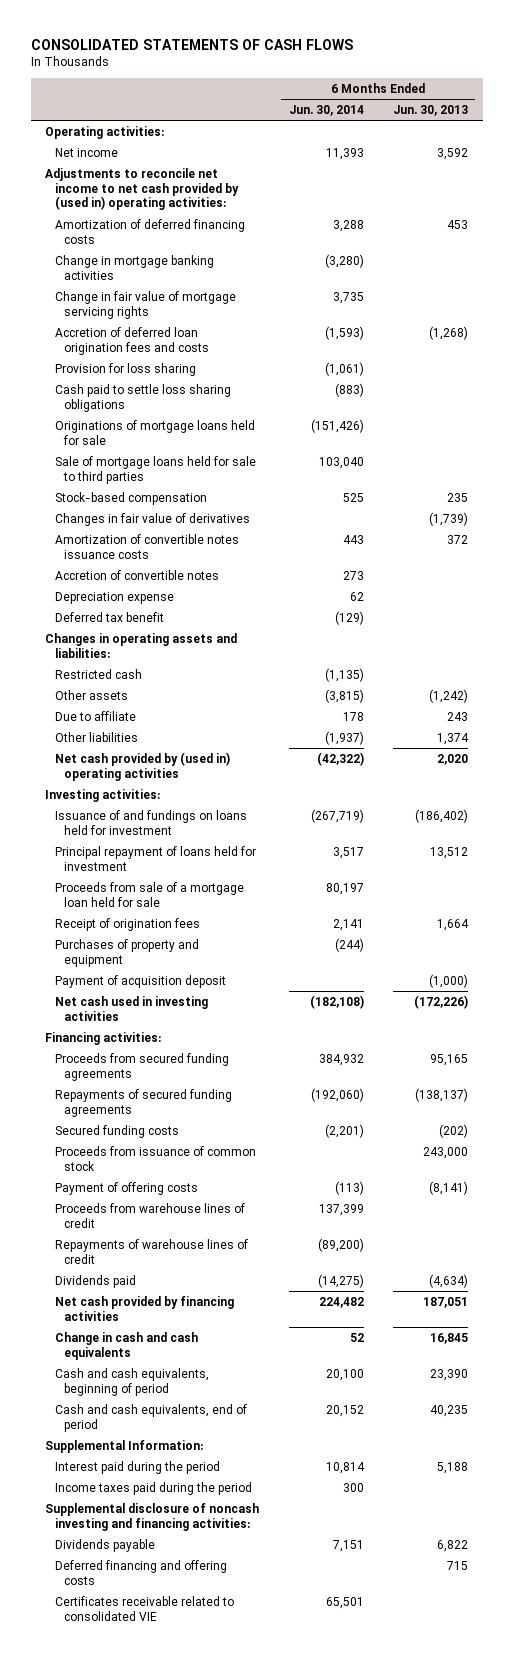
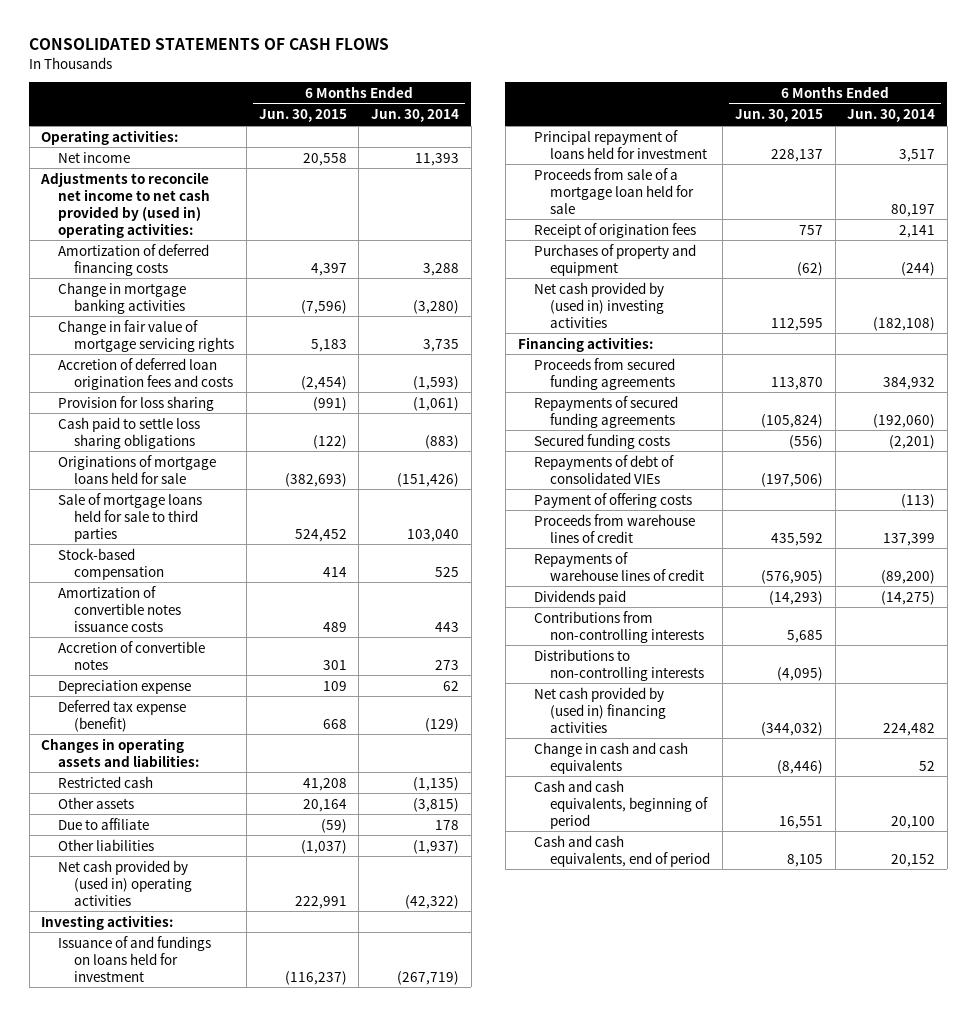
[392,105,468,117] Jun. 30, 2013 -> none
none -> [258,109,347,123] Jun. 30, 2015
[54,512,250,526] Changes in fair value of derivatives -> none
[54,611,164,622] Deferred tax benefit -> [57,699,186,732] Deferred tax expense (benefit)
[54,974,226,988] Payment of acquisition deposit -> none
[54,995,208,1021] Net cash used in investing activities -> [533,281,665,328] Net cash provided by (used in) investing activities
[54,1145,256,1171] Proceeds from issuance of common stock -> none
none -> [533,454,674,484] Repayments of debt of consolidated VIEs
none -> [533,610,705,643] Contributions from non-controlling interests
none -> [533,648,705,681] Distributions to non-controlling interests
[54,1295,234,1321] Net cash provided by financing activities -> [533,686,667,733] Net cash provided by (used in) financing activities
[45,1439,204,1453] Supplemental Information: -> none
[54,1460,220,1474] Interest paid during the period -> none
[54,1481,252,1495] Income taxes paid during the period -> none
[45,1502,260,1531] Supplemental disclosure of noncash investing and financing activities: -> none
[54,1538,155,1552] Dividends payable -> none
[54,1559,227,1585] Deferred financing and offering costs -> none
[54,1595,234,1621] Certificates receivable related to consolidated VIE -> none

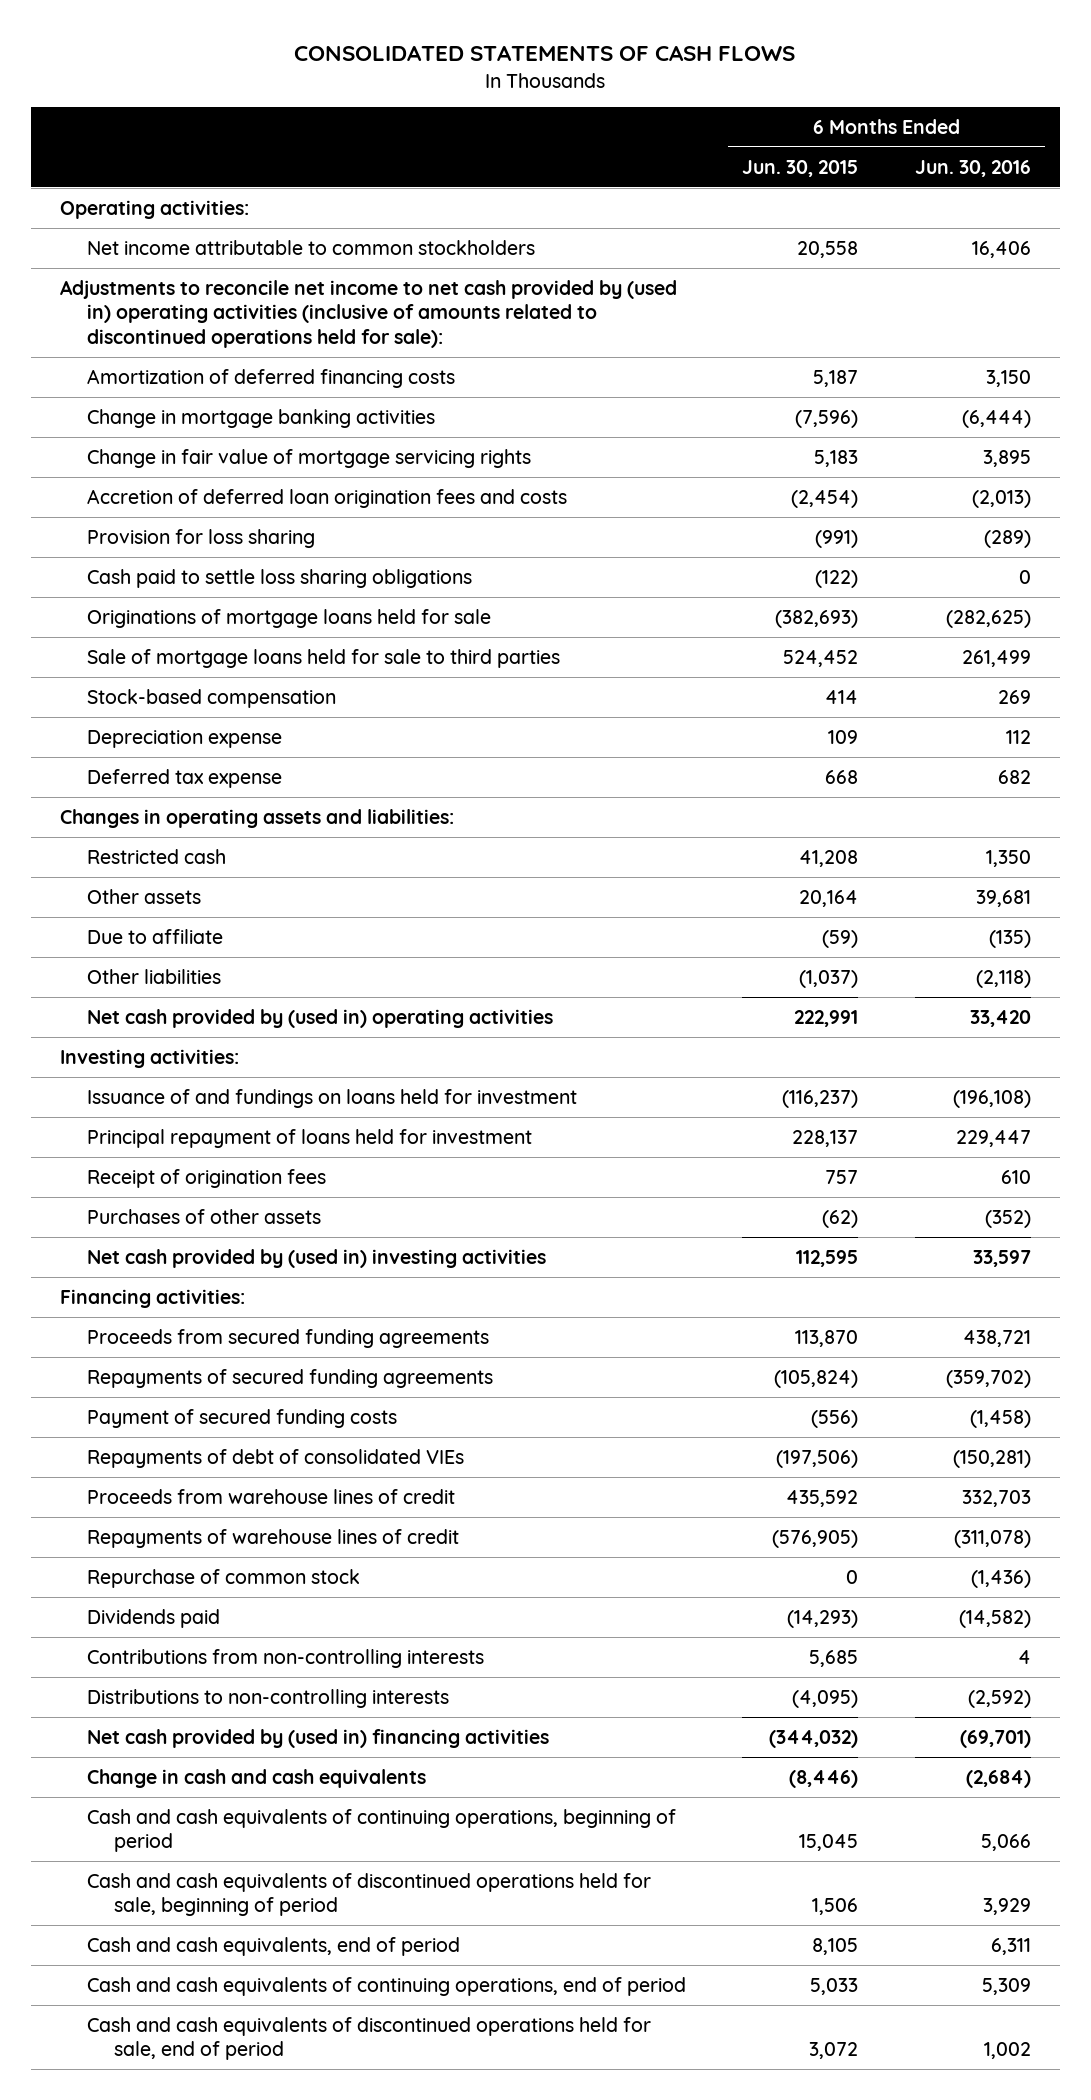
[371,109,460,123] Jun. 30, 2014 -> none
none -> [915,159,1032,177] Jun. 30, 2016
[57,151,130,163] Net income -> [86,239,535,255] Net income attributable to common stockholders
[40,171,210,238] Adjustments to reconcile net income to net cash provided by (used in) operating activities: -> [59,279,677,348] Adjustments to reconcile net income to net cash provided by (used in) operating activities (inclusive of amounts related to discontinued operations held for sale):
[310,262,347,276] 4,397 -> [813,369,859,387] 5,187
[57,585,182,632] Amortization of convertible notes issuance costs -> none
[57,640,205,670] Accretion of convertible notes -> none
[57,699,186,732] Deferred tax expense (benefit) -> [86,768,282,788] Deferred tax expense
[533,167,695,214] Proceeds from sale of a mortgage loan held for sale -> none
[533,243,696,276] Purchases of property and equipment -> none
none -> [86,1208,321,1224] Purchases of other assets
[533,433,670,449] Secured funding costs -> [86,1408,397,1428] Payment of secured funding costs
[533,492,692,508] Payment of offering costs -> none
none -> [86,1568,360,1588] Repurchase of common stock
[533,779,709,829] Cash and cash equivalents, beginning of period -> [86,1808,676,1853] Cash and cash equivalents of continuing operations, beginning of period
[778,815,823,829] 16,551 -> [799,1834,859,1852] 15,045
none -> [86,1872,651,1917] Cash and cash equivalents of discontinued operations held for sale, beginning of period
none -> [86,1976,686,1996] Cash and cash equivalents of continuing operations, end of period
none -> [86,2016,651,2061] Cash and cash equivalents of discontinued operations held for sale, end of period

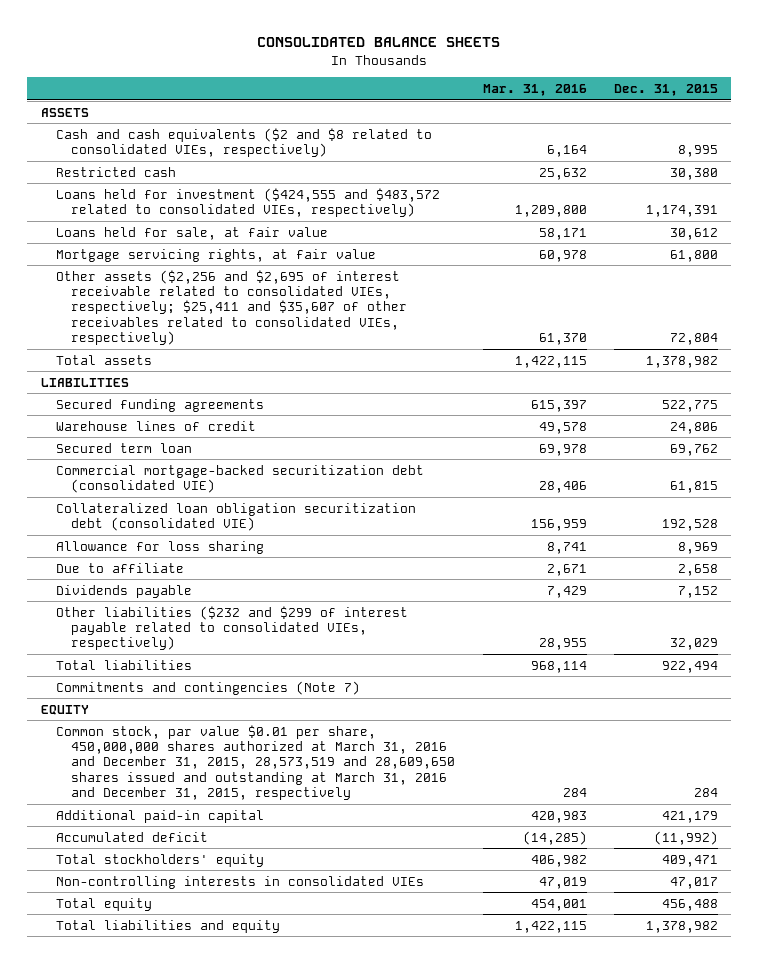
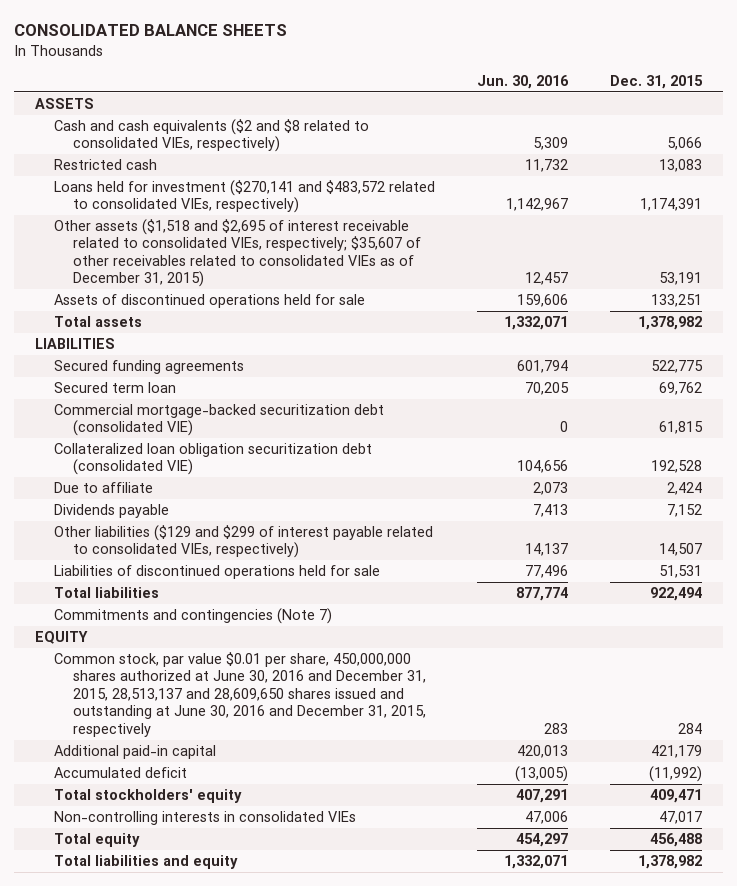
[482,84,587,97] Mar. 31, 2016 -> none
none -> [476,74,569,89] Jun. 30, 2016
[56,226,329,240] Loans held for sale, at fair value -> none
[56,248,377,262] Mortgage servicing rights, at fair value -> none
[677,145,718,158] 8,995 -> [666,137,702,151] 5,066
[669,167,718,180] 30,380 -> [658,158,702,172] 13,083
[56,187,441,218] Loans held for investment ($424,555 and $483,572 related to consolidated VIEs, respectively) -> [53,179,435,214] Loans held for investment ($270,141 and $483,572 related to consolidated VIEs, respectively)
[56,269,408,345] Other assets ($2,256 and $2,695 of interest receivable related to consolidated VIEs, respectively; $25,411 and $35,607 of other receivables related to consolidated VIEs, respectively) -> [53,218,421,288] Other assets ($1,518 and $2,695 of interest receivable related to consolidated VIEs, respectively; $35,607 of other receivables related to consolidated VIEs as of December 31, 2015)
[669,332,718,345] 72,804 -> [658,272,702,286] 53,191
none -> [53,293,365,308] Assets of discontinued operations held for sale
[56,420,257,431] Warehouse lines of credit -> none
[56,540,265,554] Allowance for loss sharing -> none
[677,563,718,576] 2,658 -> [666,481,702,495] 2,424
[56,605,409,651] Other liabilities ($232 and $299 of interest payable related to consolidated VIEs, respectively) -> [53,524,433,559] Other liabilities ($129 and $299 of interest payable related to consolidated VIEs, respectively)
[669,638,718,651] 32,029 -> [658,543,702,557] 14,507
none -> [53,564,380,579] Liabilities of discontinued operations held for sale
[56,724,456,800] Common stock, par value $0.01 per share, 450,000,000 shares authorized at March 31, 2016 and December 31, 2015, 28,573,519 and 28,609,650 shares issued and outstanding at March 31, 2016 and December 31, 2015, respectively -> [53,651,426,737] Common stock, par value $0.01 per share, 450,000,000 shares authorized at June 30, 2016 and December 31, 2015, 28,513,137 and 28,609,650 shares issued and outstanding at June 30, 2016 and December 31, 2015, respectively

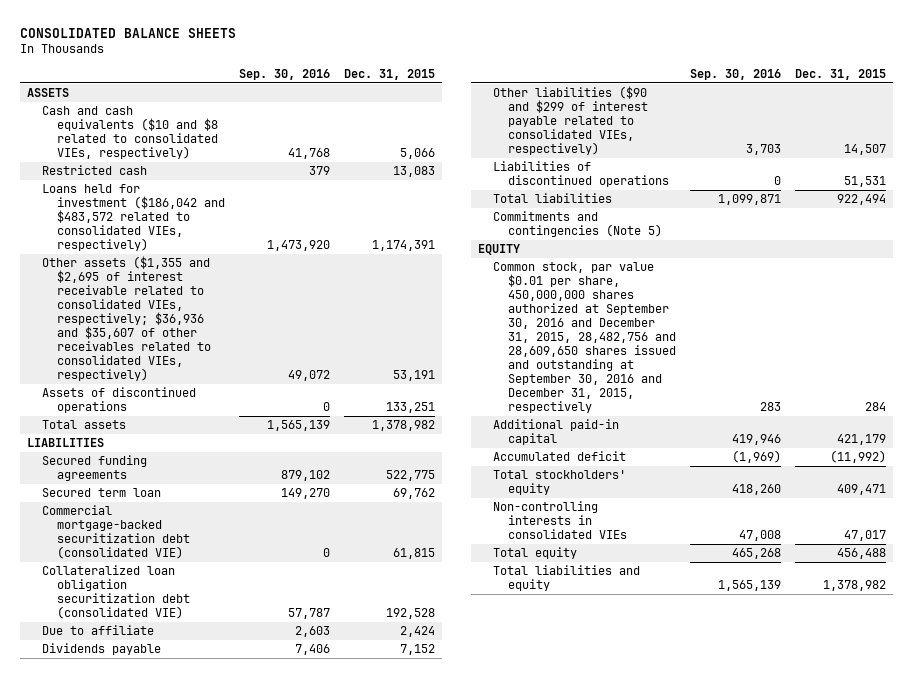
[476,74,569,89] Jun. 30, 2016 -> none
none -> [239,68,331,80] Sep. 30, 2016
[53,118,369,153] Cash and cash equivalents ($2 and $8 related to consolidated VIEs, respectively) -> [42,106,219,160] Cash and cash equivalents ($10 and $8 related to consolidated VIEs, respectively)
[53,179,435,214] Loans held for investment ($270,141 and $483,572 related to consolidated VIEs, respectively) -> [42,184,226,252] Loans held for investment ($186,042 and $483,572 related to consolidated VIEs, respectively)
[53,218,421,288] Other assets ($1,518 and $2,695 of interest receivable related to consolidated VIEs, respectively; $35,607 of other receivables related to consolidated VIEs as of December 31, 2015) -> [42,256,212,382] Other assets ($1,355 and $2,695 of interest receivable related to consolidated VIEs, respectively; $36,936 and $35,607 of other receivables related to consolidated VIEs, respectively)
[53,293,365,308] Assets of discontinued operations held for sale -> [42,387,197,414] Assets of discontinued operations
[53,524,433,559] Other liabilities ($129 and $299 of interest payable related to consolidated VIEs, respectively) -> [493,86,649,156] Other liabilities ($90 and $299 of interest payable related to consolidated VIEs, respectively)
[53,564,380,579] Liabilities of discontinued operations held for sale -> [493,161,670,188] Liabilities of discontinued operations
[53,607,332,624] Commitments and contingencies (Note 7) -> [493,211,663,238] Commitments and contingencies (Note 5)
[53,651,426,737] Common stock, par value $0.01 per share, 450,000,000 shares authorized at June 30, 2016 and December 31, 2015, 28,513,137 and 28,609,650 shares issued and outstanding at June 30, 2016 and December 31, 2015, respectively -> [493,262,677,414] Common stock, par value $0.01 per share, 450,000,000 shares authorized at September 30, 2016 and December 31, 2015, 28,482,756 and 28,609,650 shares issued and outstanding at September 30, 2016 and December 31, 2015, respectively

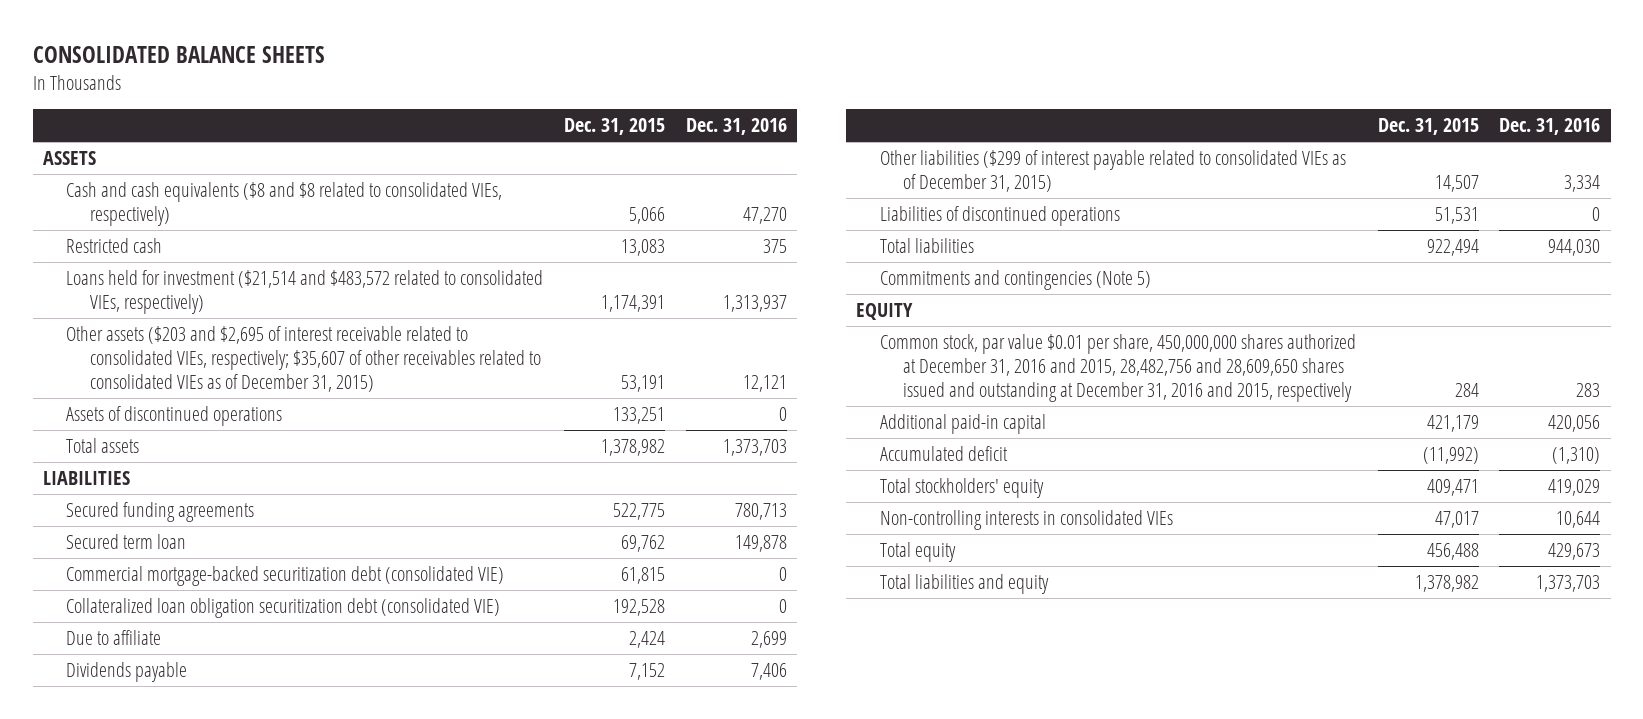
[239,68,331,80] Sep. 30, 2016 -> none
none -> [685,118,787,136] Dec. 31, 2016
[42,106,219,160] Cash and cash equivalents ($10 and $8 related to consolidated VIEs, respectively) -> [66,181,503,227] Cash and cash equivalents ($8 and $8 related to consolidated VIEs, respectively)
[42,184,226,252] Loans held for investment ($186,042 and $483,572 related to consolidated VIEs, respectively) -> [66,269,544,315] Loans held for investment ($21,514 and $483,572 related to consolidated VIEs, respectively)
[42,256,212,382] Other assets ($1,355 and $2,695 of interest receivable related to consolidated VIEs, respectively; $36,936 and $35,607 of other receivables related to consolidated VIEs, respectively) -> [66,325,541,393] Other assets ($203 and $2,695 of interest receivable related to consolidated VIEs, respectively; $35,607 of other receivables related to consolidated VIEs as of December 31, 2015)
[493,86,649,156] Other liabilities ($90 and $299 of interest payable related to consolidated VIEs, respectively) -> [879,149,1346,193] Other liabilities ($299 of interest payable related to consolidated VIEs as of December 31, 2015)
[493,262,677,414] Common stock, par value $0.01 per share, 450,000,000 shares authorized at September 30, 2016 and December 31, 2015, 28,482,756 and 28,609,650 shares issued and outstanding at September 30, 2016 and December 31, 2015, respectively -> [879,333,1356,403] Common stock, par value $0.01 per share, 450,000,000 shares authorized at December 31, 2016 and 2015, 28,482,756 and 28,609,650 shares issued and outstanding at December 31, 2016 and 2015, respectively

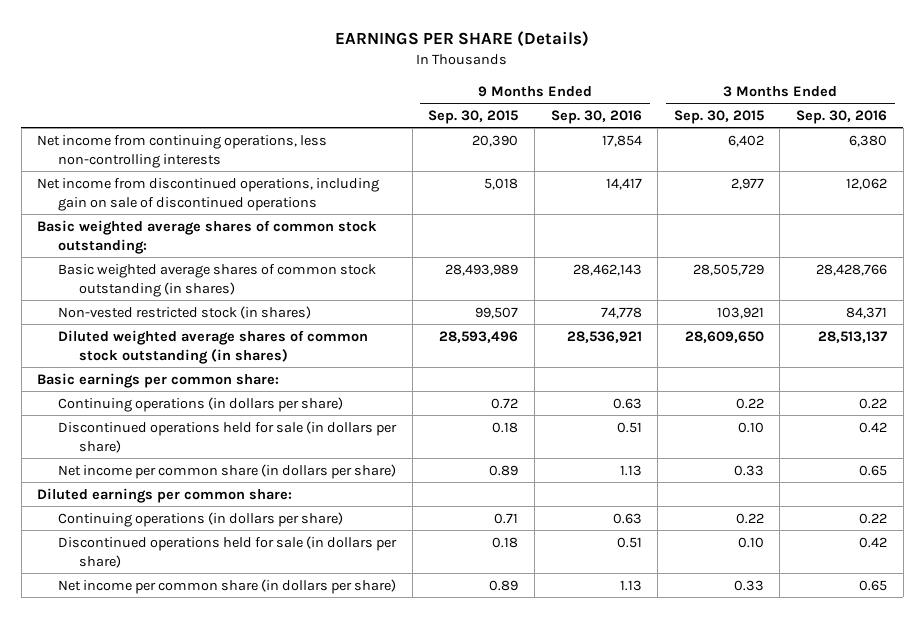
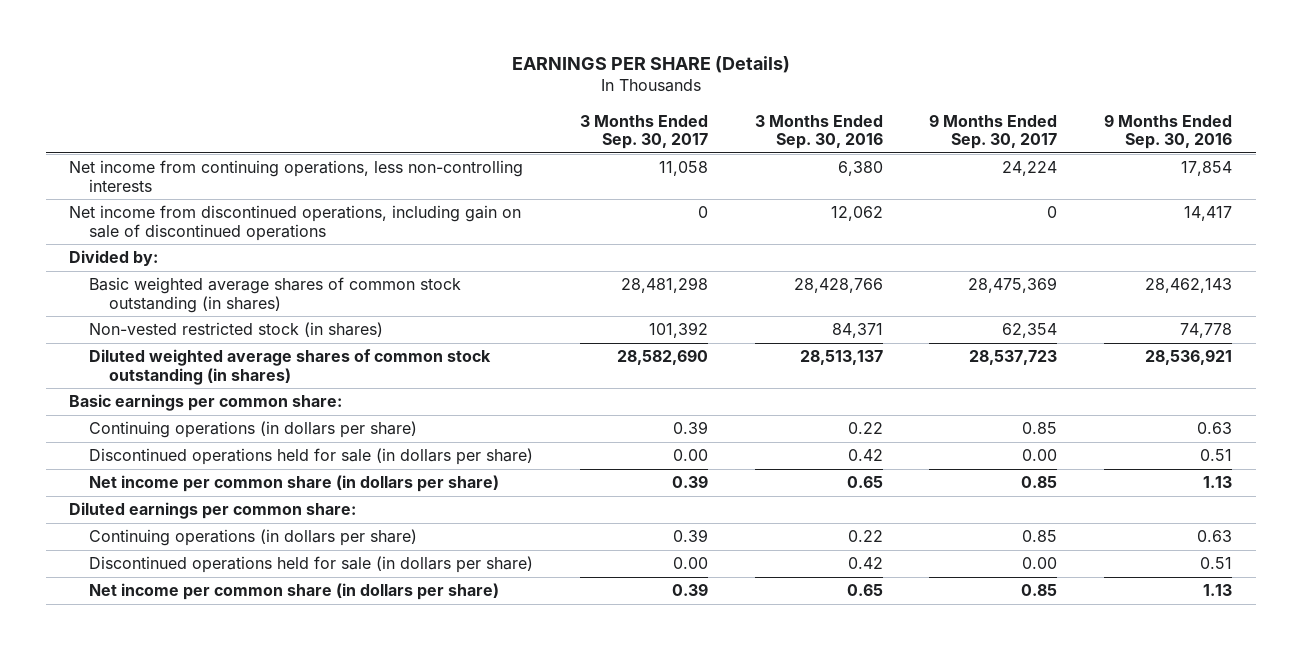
[428,109,519,124] Sep. 30, 2015 -> none
[673,109,764,124] Sep. 30, 2015 -> none
none -> [579,114,708,149] 3 Months Ended Sep. 30, 2017
none -> [929,113,1058,149] 9 Months Ended Sep. 30, 2017
[37,219,378,254] Basic weighted average shares of common stock outstanding: -> [69,250,159,267] Divided by:

